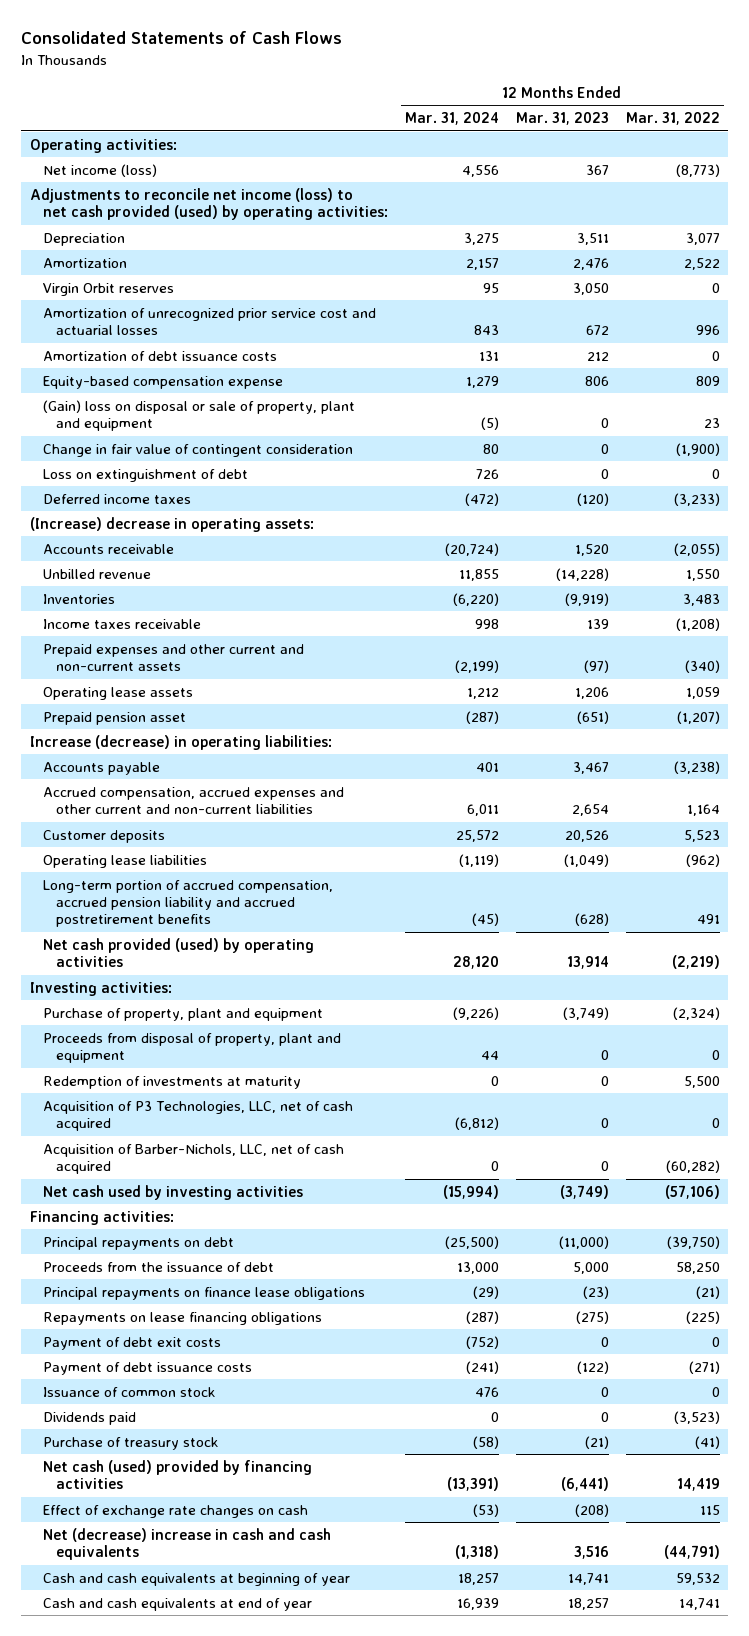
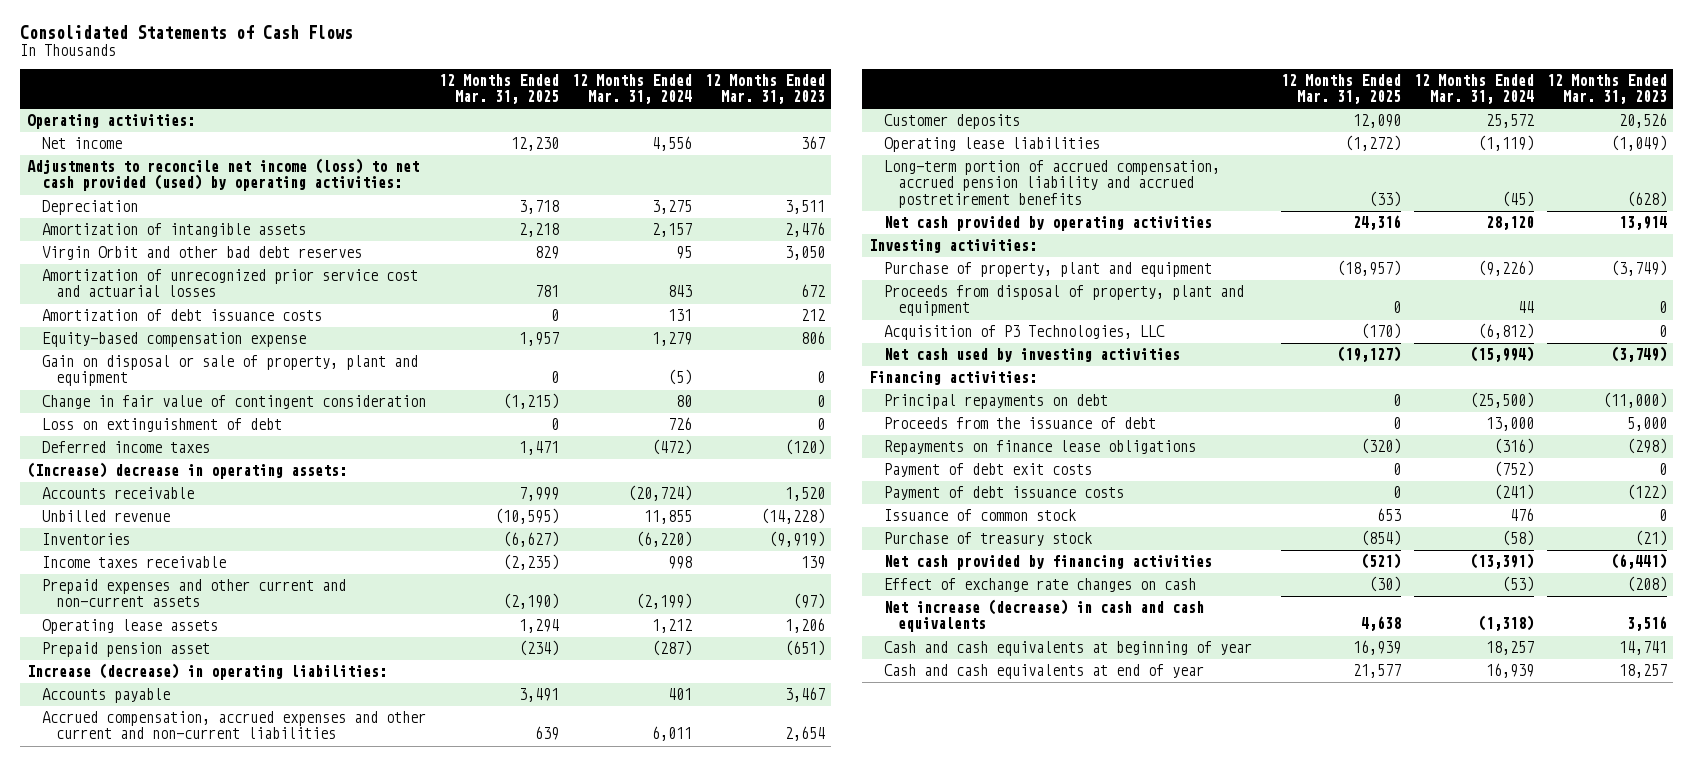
[625,112,720,126] Mar. 31, 2022 -> none
none -> [438,73,559,105] 12 Months Ended Mar. 31, 2025
[42,163,157,177] Net income (loss) -> [41,137,122,150] Net income
[42,257,127,268] Amortization -> [41,223,306,238] Amortization of intangible assets
[42,282,174,296] Virgin Orbit reserves -> [41,246,362,261] Virgin Orbit and other bad debt reserves
[42,399,355,432] (Gain) loss on disposal or sale of property, plant and equipment -> [41,355,418,387] Gain on disposal or sale of property, plant and equipment
[42,937,314,968] Net cash provided (used) by operating activities -> [883,216,1212,232] Net cash provided by operating activities
[42,1075,301,1089] Redemption of investments at maturity -> none
[42,1143,344,1175] Acquisition of Barber-Nichols, LLC, net of cash acquired -> none
[42,1100,353,1132] Acquisition of P3 Technologies, LLC, net of cash acquired -> [883,325,1165,341] Acquisition of P3 Technologies, LLC
[42,1286,365,1300] Principal repayments on finance lease obligations -> none
[42,1311,322,1325] Repayments on lease financing obligations -> [883,440,1196,456] Repayments on finance lease obligations
[465,1310,499,1324] (287) -> [1493,438,1534,455] (316)
[575,1310,609,1324] (275) -> [1626,438,1667,455] (298)
[42,1411,136,1425] Dividends paid -> none
[42,1459,312,1490] Net cash (used) provided by financing activities -> [883,555,1212,571] Net cash provided by financing activities
[42,1527,331,1561] Net (decrease) increase in cash and cash equivalents -> [883,599,1204,633] Net increase (decrease) in cash and cash equivalents

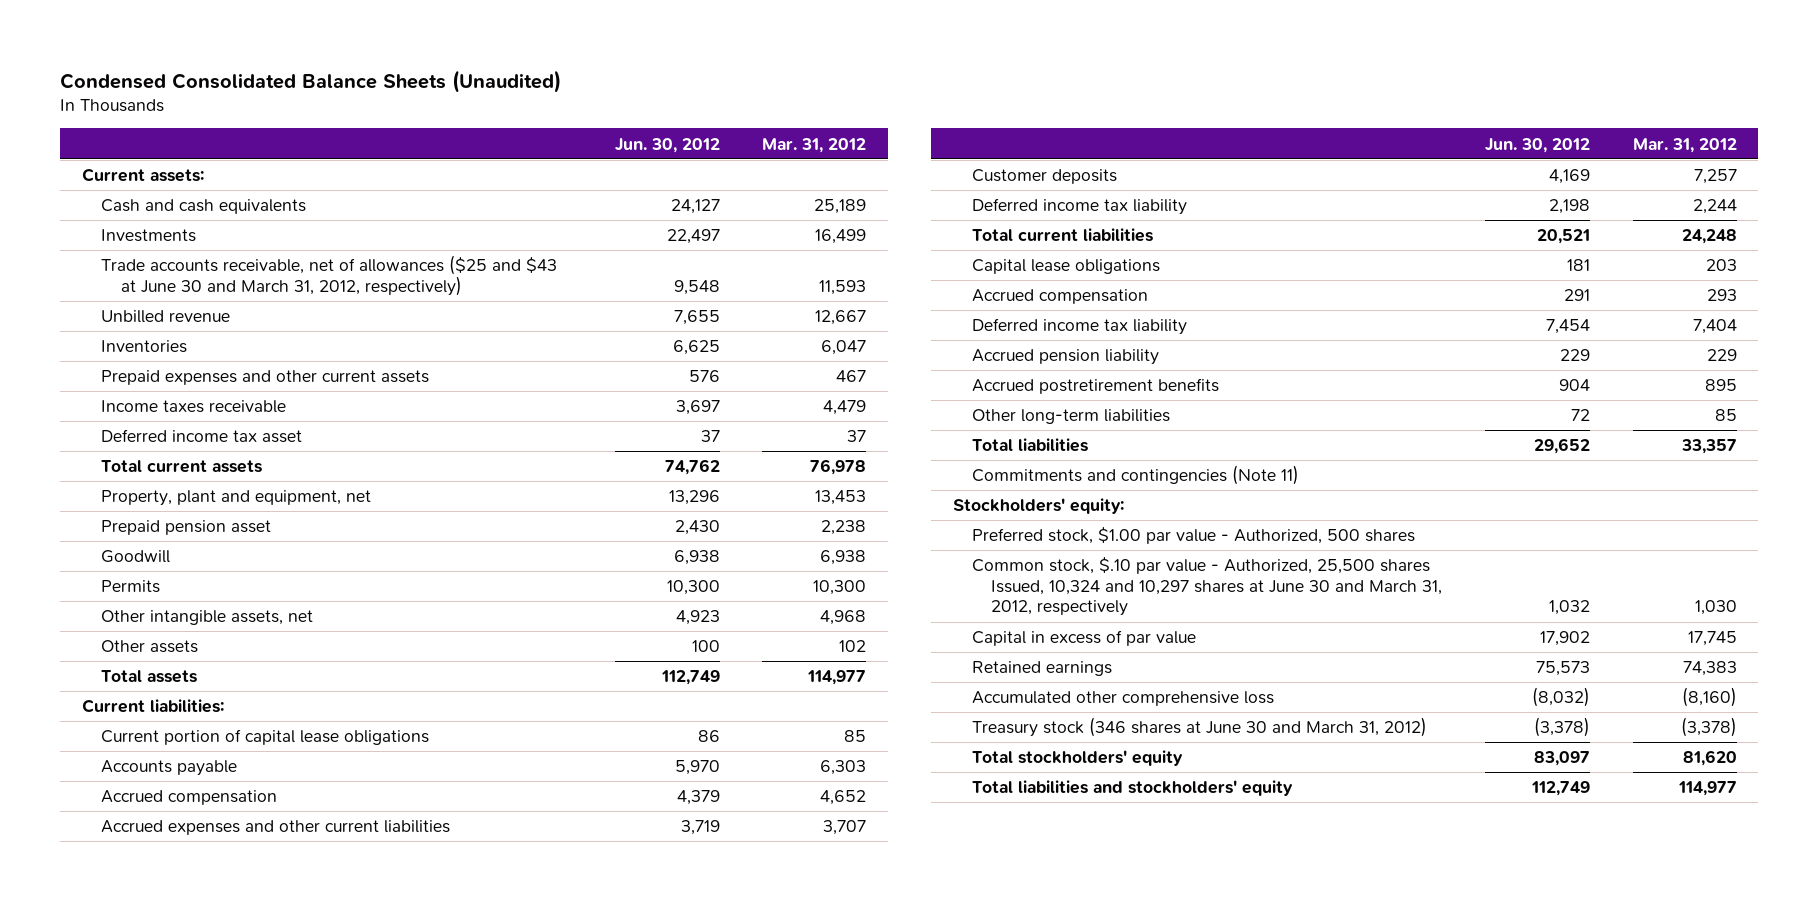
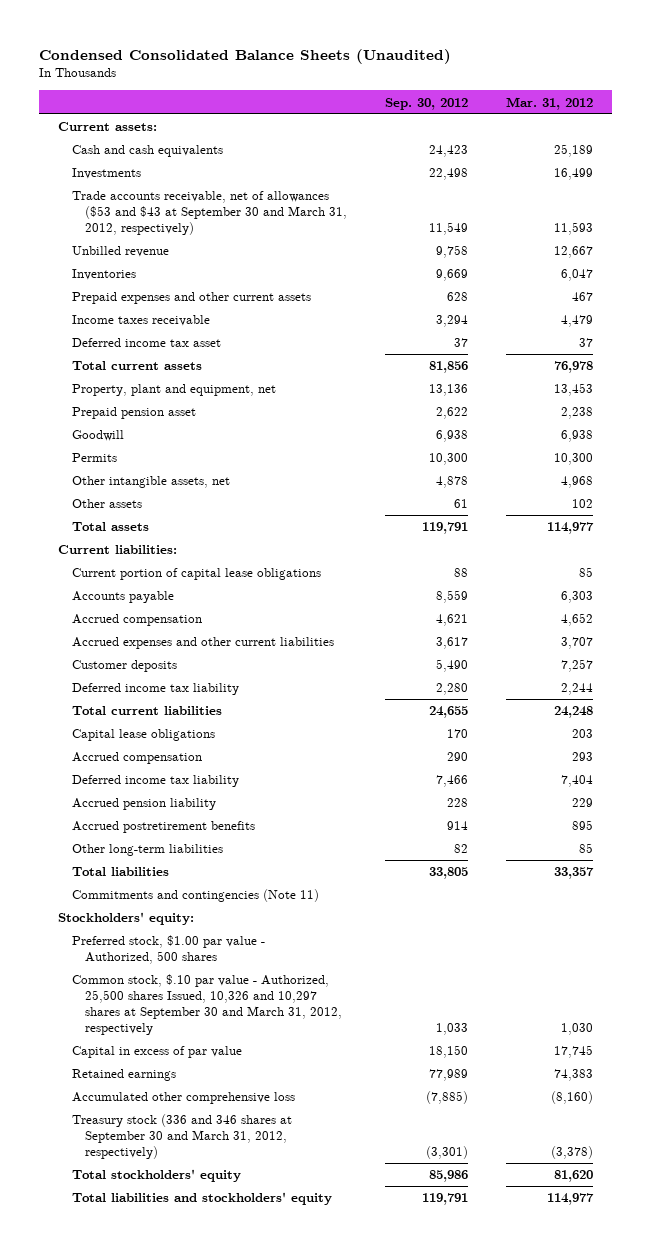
[614,137,720,153] Jun. 30, 2012 -> none
none -> [385,97,469,110] Sep. 30, 2012
[101,255,558,296] Trade accounts receivable, net of allowances ($25 and $43 at June 30 and March 31, 2012, respectively) -> [71,191,348,236] Trade accounts receivable, net of allowances ($53 and $43 at September 30 and March 31, 2012, respectively)
[972,557,1443,617] Common stock, $.10 par value - Authorized, 25,500 shares Issued, 10,324 and 10,297 shares at June 30 and March 31, 2012, respectively -> [71,974,343,1036] Common stock, $.10 par value - Authorized, 25,500 shares Issued, 10,326 and 10,297 shares at September 30 and March 31, 2012, respectively
[972,717,1428,738] Treasury stock (346 shares at June 30 and March 31, 2012) -> [71,1114,292,1160] Treasury stock (336 and 346 shares at September 30 and March 31, 2012, respectively)

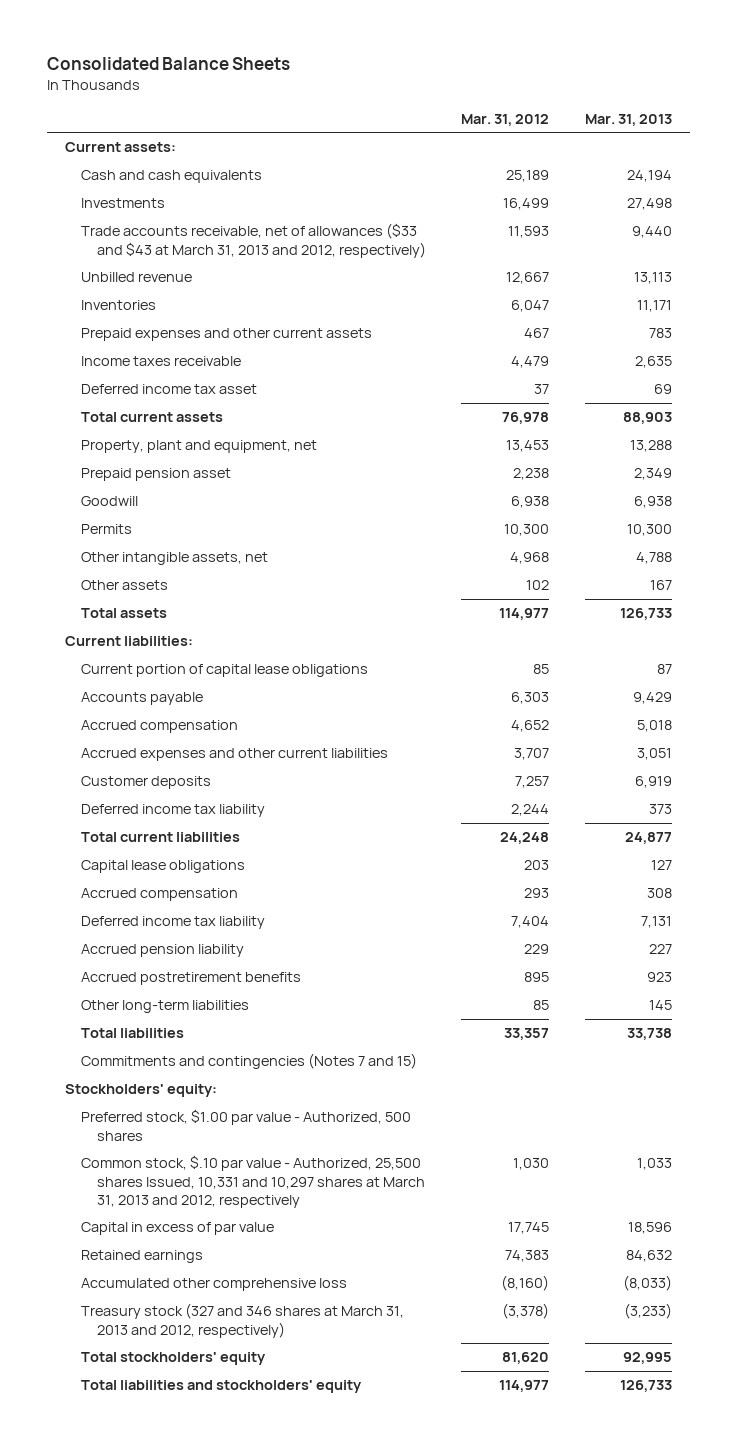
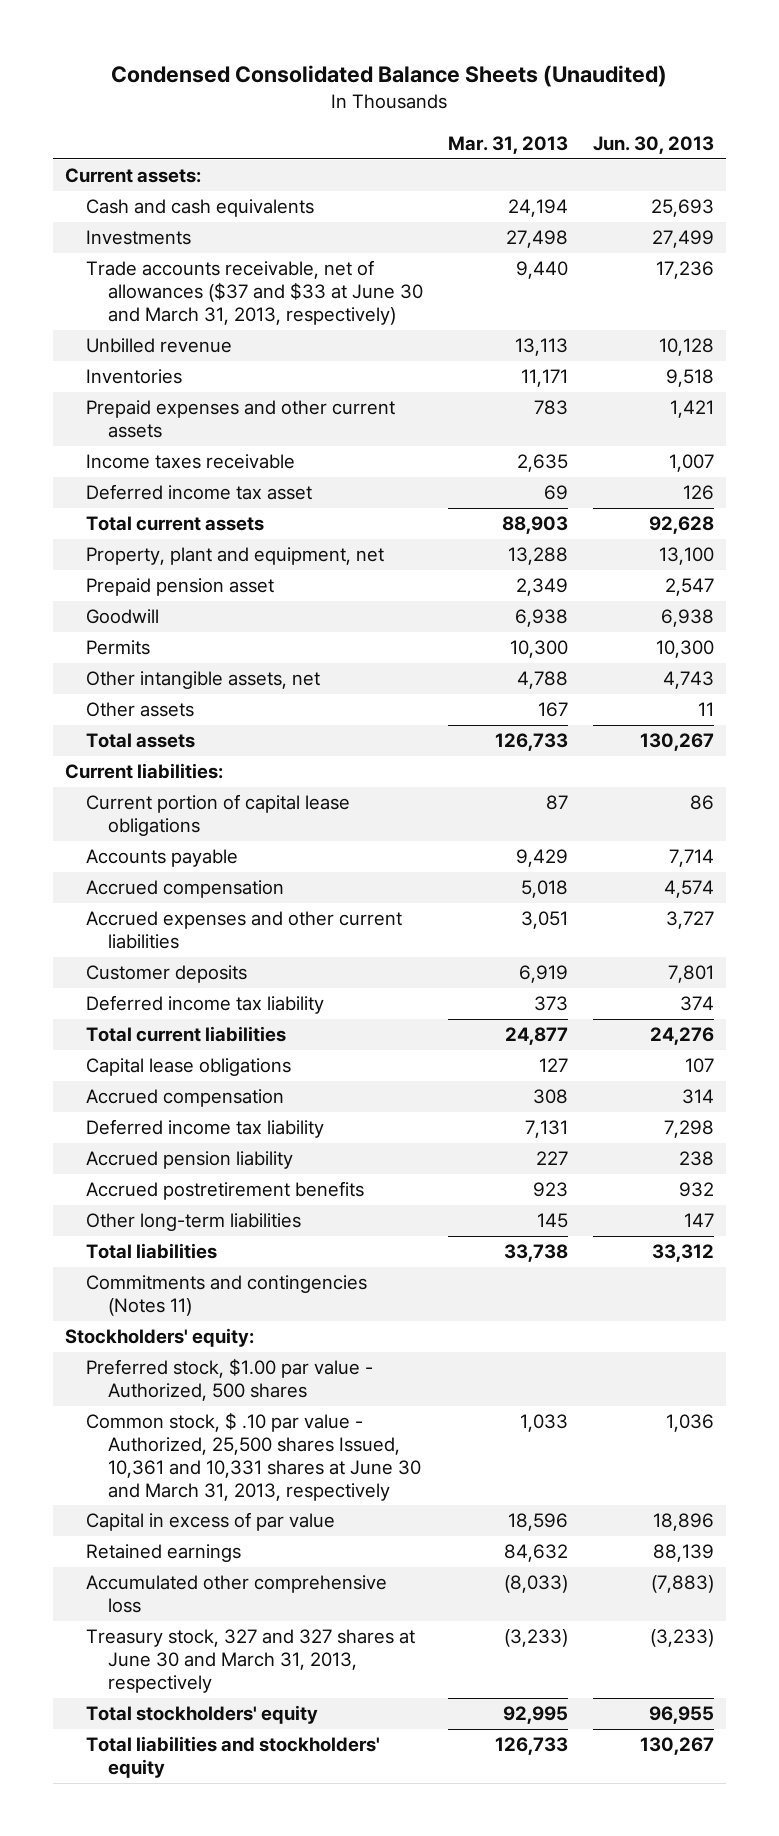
[47,57,291,71] Consolidated Balance Sheets -> [111,65,668,88] Condensed Consolidated Balance Sheets (Unaudited)
[461,113,550,126] Mar. 31, 2012 -> none
none -> [592,135,714,154] Jun. 30, 2013
[80,223,426,258] Trade accounts receivable, net of allowances ($33 and $43 at March 31, 2013 and 2012, respectively) -> [86,260,423,325] Trade accounts receivable, net of allowances ($37 and $33 at June 30 and March 31, 2013, respectively)
[80,1053,417,1070] Commitments and contingencies (Notes 7 and 15) -> [86,1275,368,1317] Commitments and contingencies (Notes 11)
[80,1155,425,1208] Common stock, $.10 par value - Authorized, 25,500 shares Issued, 10,331 and 10,297 shares at March 31, 2013 and 2012, respectively -> [86,1412,421,1501] Common stock, $ .10 par value - Authorized, 25,500 shares Issued, 10,361 and 10,331 shares at June 30 and March 31, 2013, respectively
[80,1303,404,1338] Treasury stock (327 and 346 shares at March 31, 2013 and 2012, respectively) -> [86,1629,416,1693] Treasury stock, 327 and 327 shares at June 30 and March 31, 2013, respectively

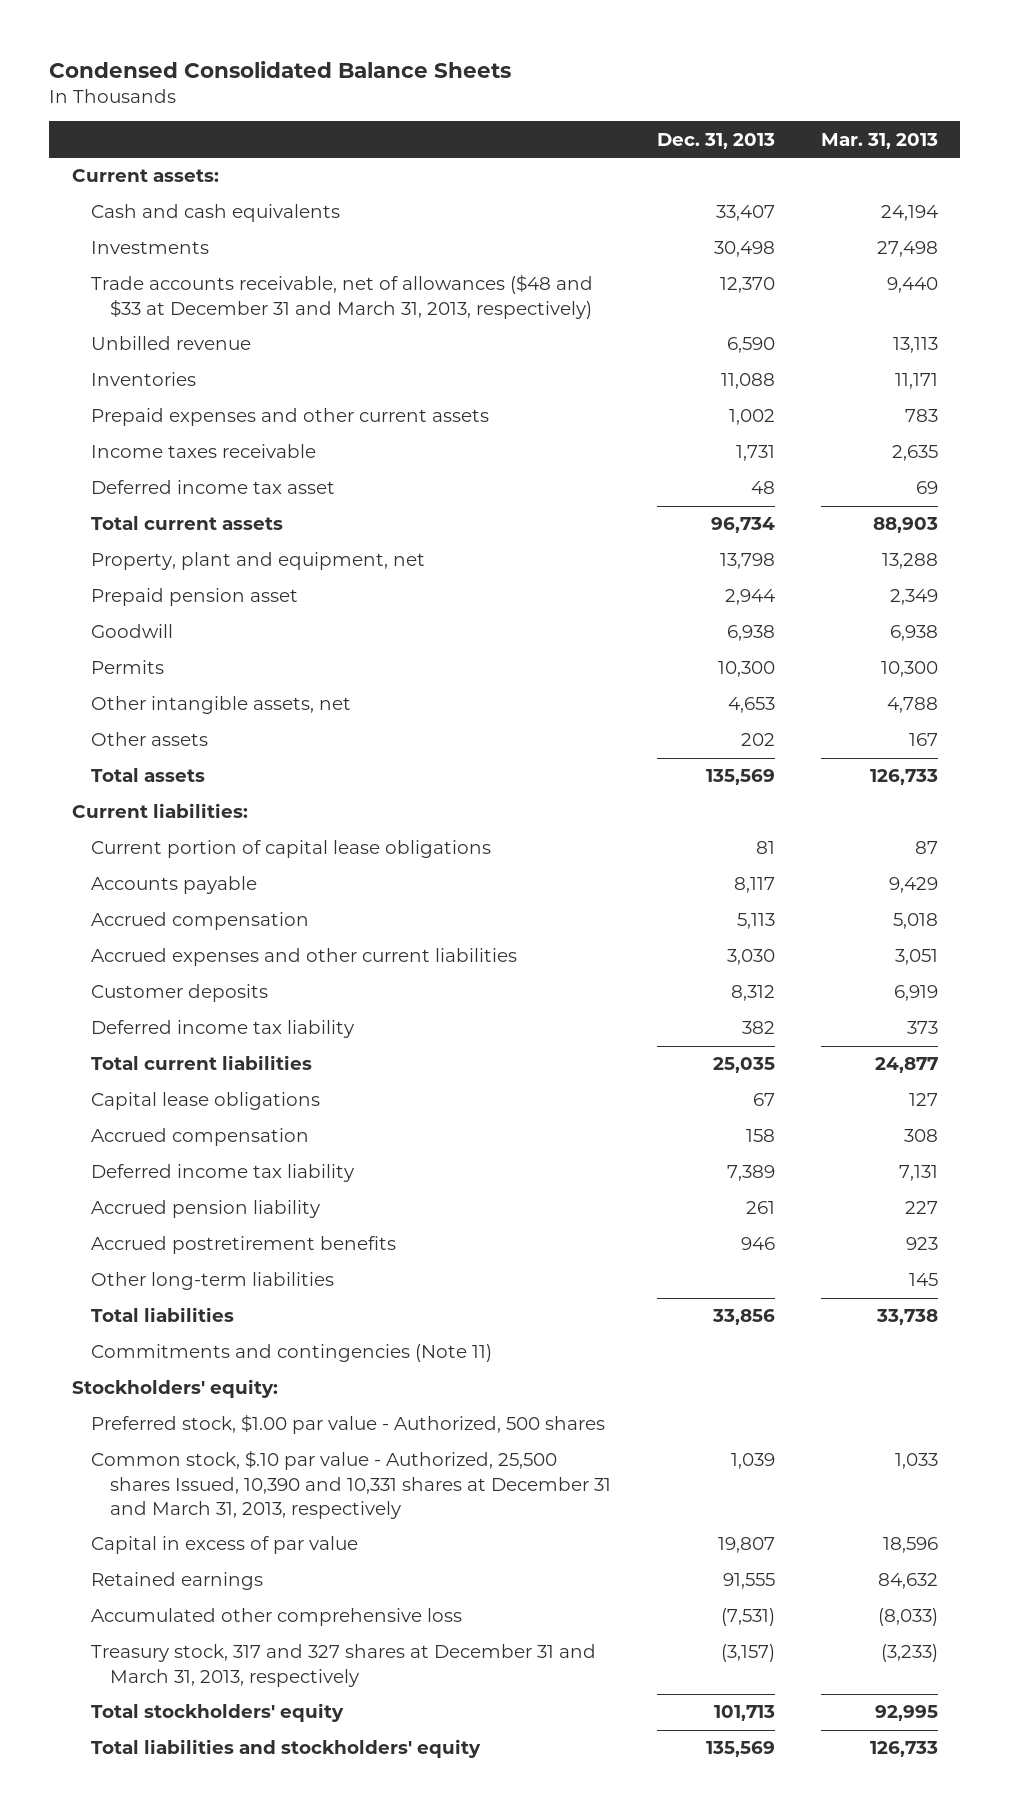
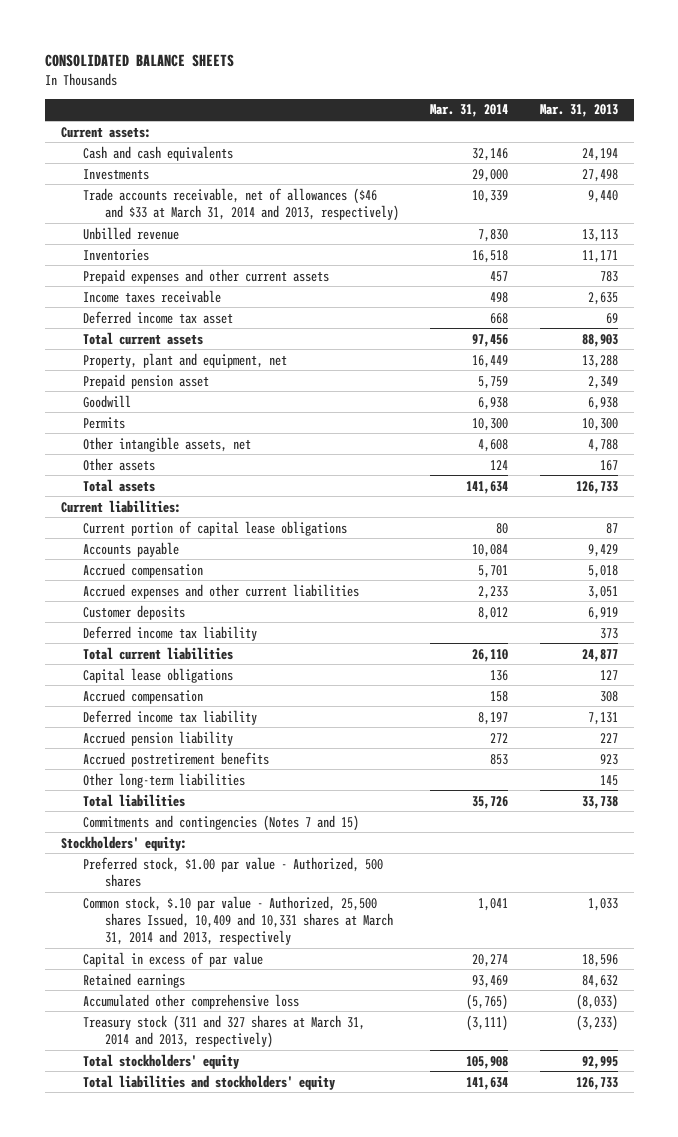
[48,60,511,78] Condensed Consolidated Balance Sheets -> [44,54,234,68] CONSOLIDATED BALANCE SHEETS
[656,132,775,149] Dec. 31, 2013 -> none
none -> [430,104,509,118] Mar. 31, 2014
[90,274,593,319] Trade accounts receivable, net of allowances ($48 and $33 at December 31 and March 31, 2013, respectively) -> [82,187,399,221] Trade accounts receivable, net of allowances ($46 and $33 at March 31, 2014 and 2013, respectively)
[90,1344,492,1363] Commitments and contingencies (Note 11) -> [82,814,359,831] Commitments and contingencies (Notes 7 and 15)
[90,1450,611,1519] Common stock, $.10 par value - Authorized, 25,500 shares Issued, 10,390 and 10,331 shares at December 31 and March 31, 2013, respectively -> [82,895,393,946] Common stock, $.10 par value - Authorized, 25,500 shares Issued, 10,409 and 10,331 shares at March 31, 2014 and 2013, respectively
[90,1644,596,1687] Treasury stock, 317 and 327 shares at December 31 and March 31, 2013, respectively -> [82,1014,365,1048] Treasury stock (311 and 327 shares at March 31, 2014 and 2013, respectively)

